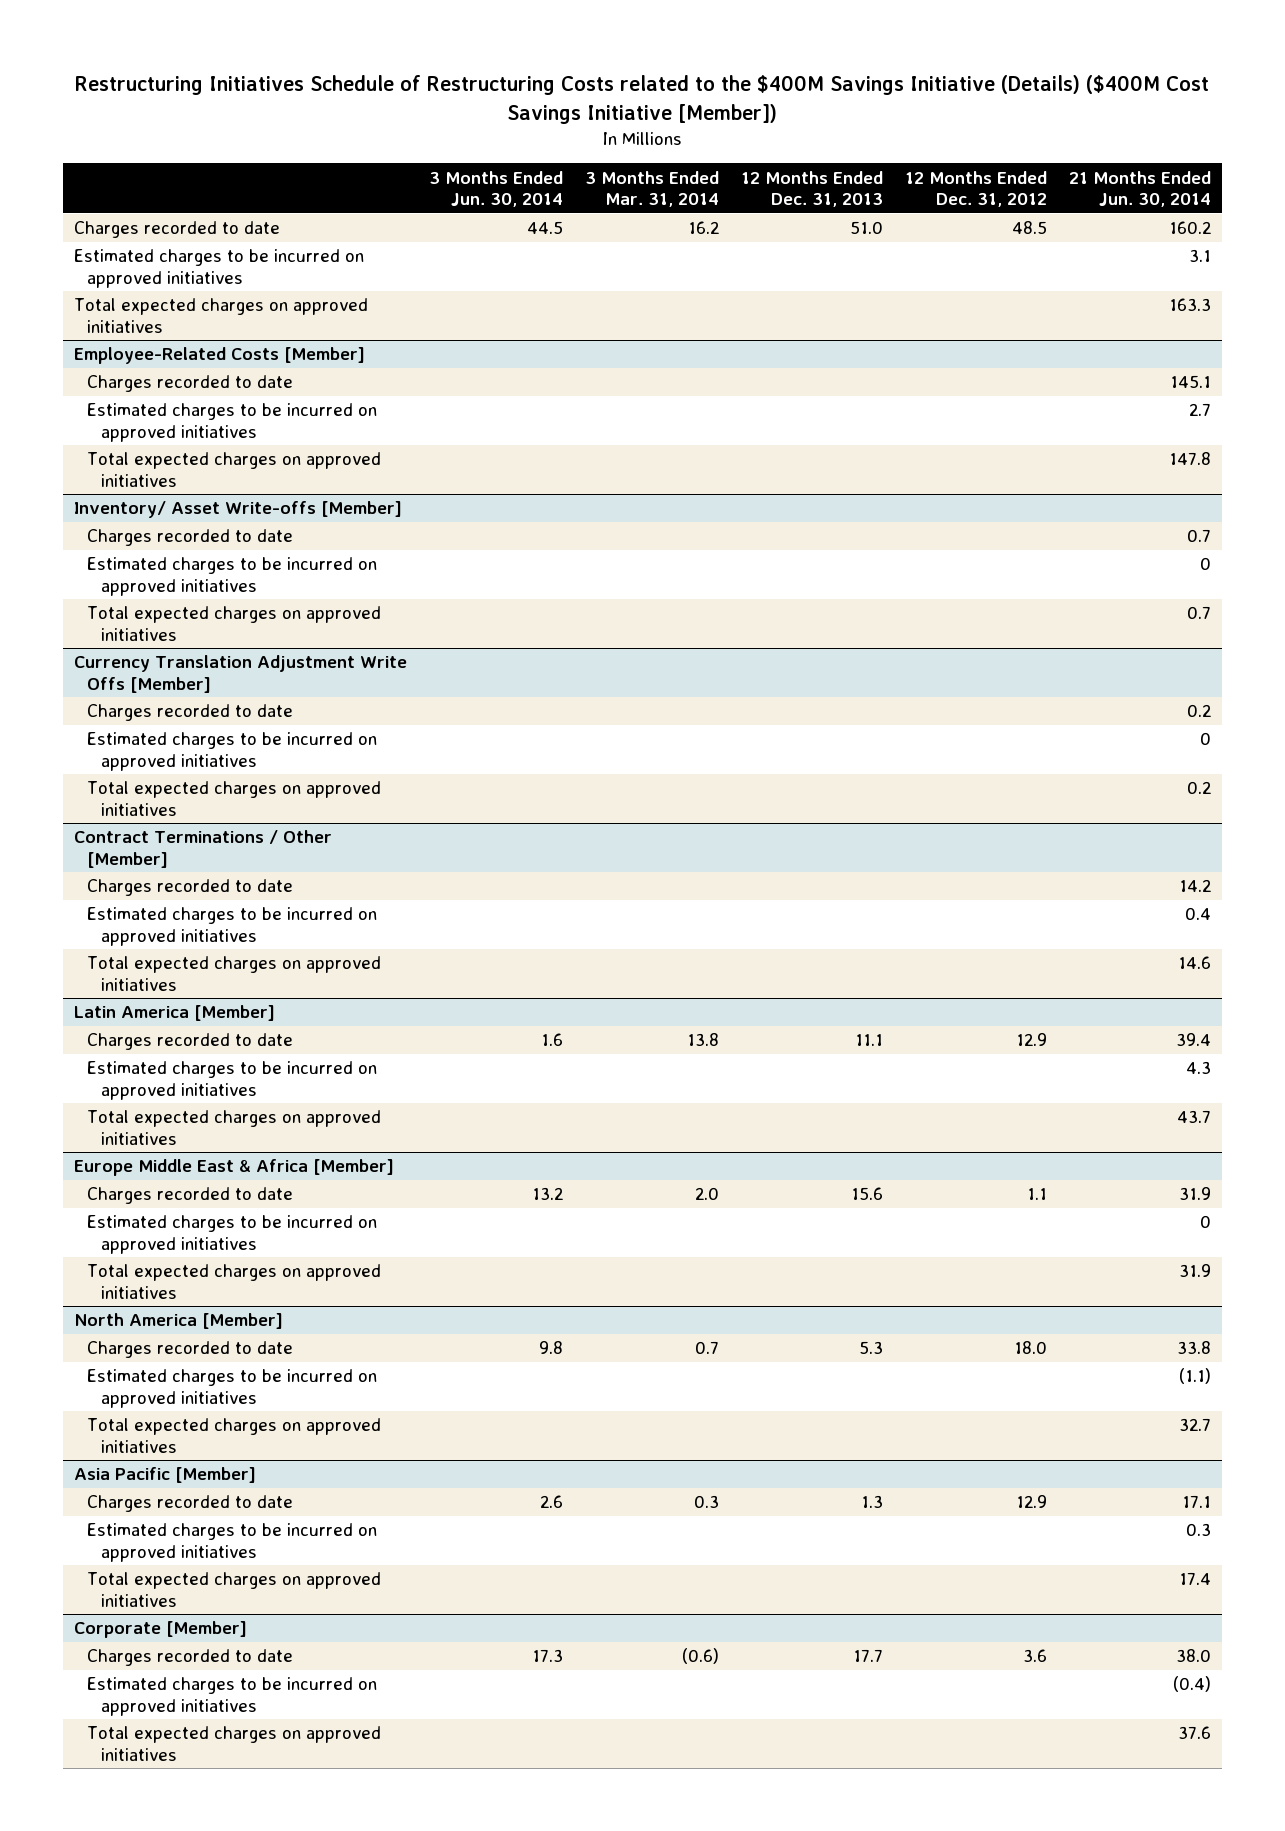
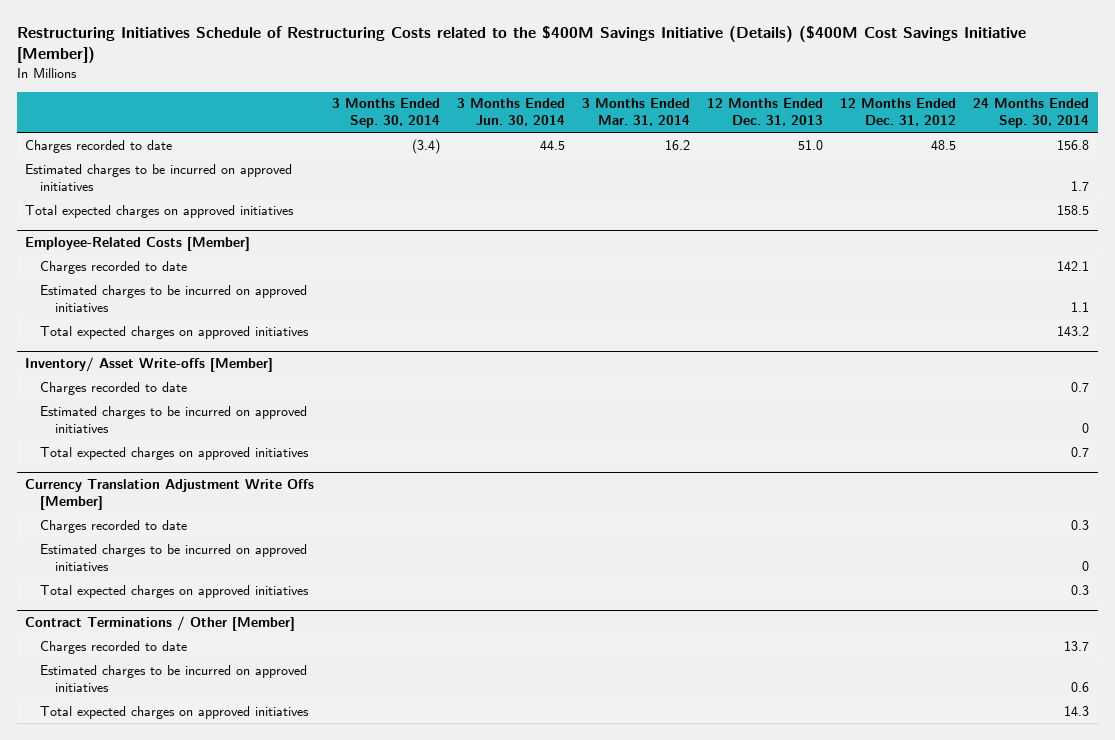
[1069,170,1212,208] 21 Months Ended Jun. 30, 2014 -> none
none -> [331,98,440,129] 3 Months Ended Sep. 30, 2014
none -> [973,98,1090,129] 24 Months Ended Sep. 30, 2014
[73,1005,275,1022] Latin America [Member] -> none
[87,1033,294,1051] Charges recorded to date -> none
[87,1061,378,1100] Estimated charges to be incurred on approved initiatives -> none
[87,1110,382,1145] Total expected charges on approved initiatives -> none
[73,1159,394,1177] Europe Middle East & Africa [Member] -> none
[87,1187,294,1205] Charges recorded to date -> none
[87,1215,378,1254] Estimated charges to be incurred on approved initiatives -> none
[87,1264,382,1299] Total expected charges on approved initiatives -> none
[73,1313,283,1330] North America [Member] -> none
[87,1341,294,1359] Charges recorded to date -> none
[87,1369,378,1408] Estimated charges to be incurred on approved initiatives -> none
[87,1418,382,1453] Total expected charges on approved initiatives -> none
[73,1467,256,1484] Asia Pacific [Member] -> none
[87,1495,294,1513] Charges recorded to date -> none
[87,1523,378,1562] Estimated charges to be incurred on approved initiatives -> none
[87,1572,382,1607] Total expected charges on approved initiatives -> none
[73,1621,247,1639] Corporate [Member] -> none
[87,1649,294,1667] Charges recorded to date -> none
[87,1677,378,1716] Estimated charges to be incurred on approved initiatives -> none
[87,1726,382,1761] Total expected charges on approved initiatives -> none

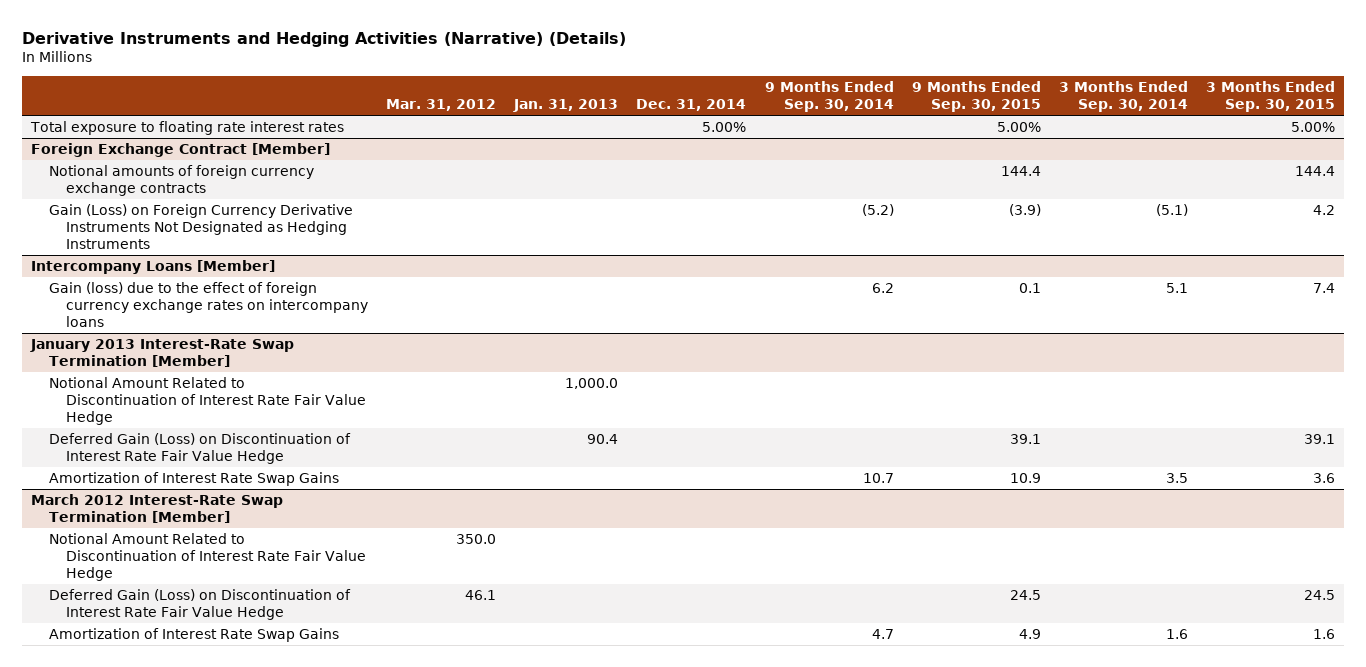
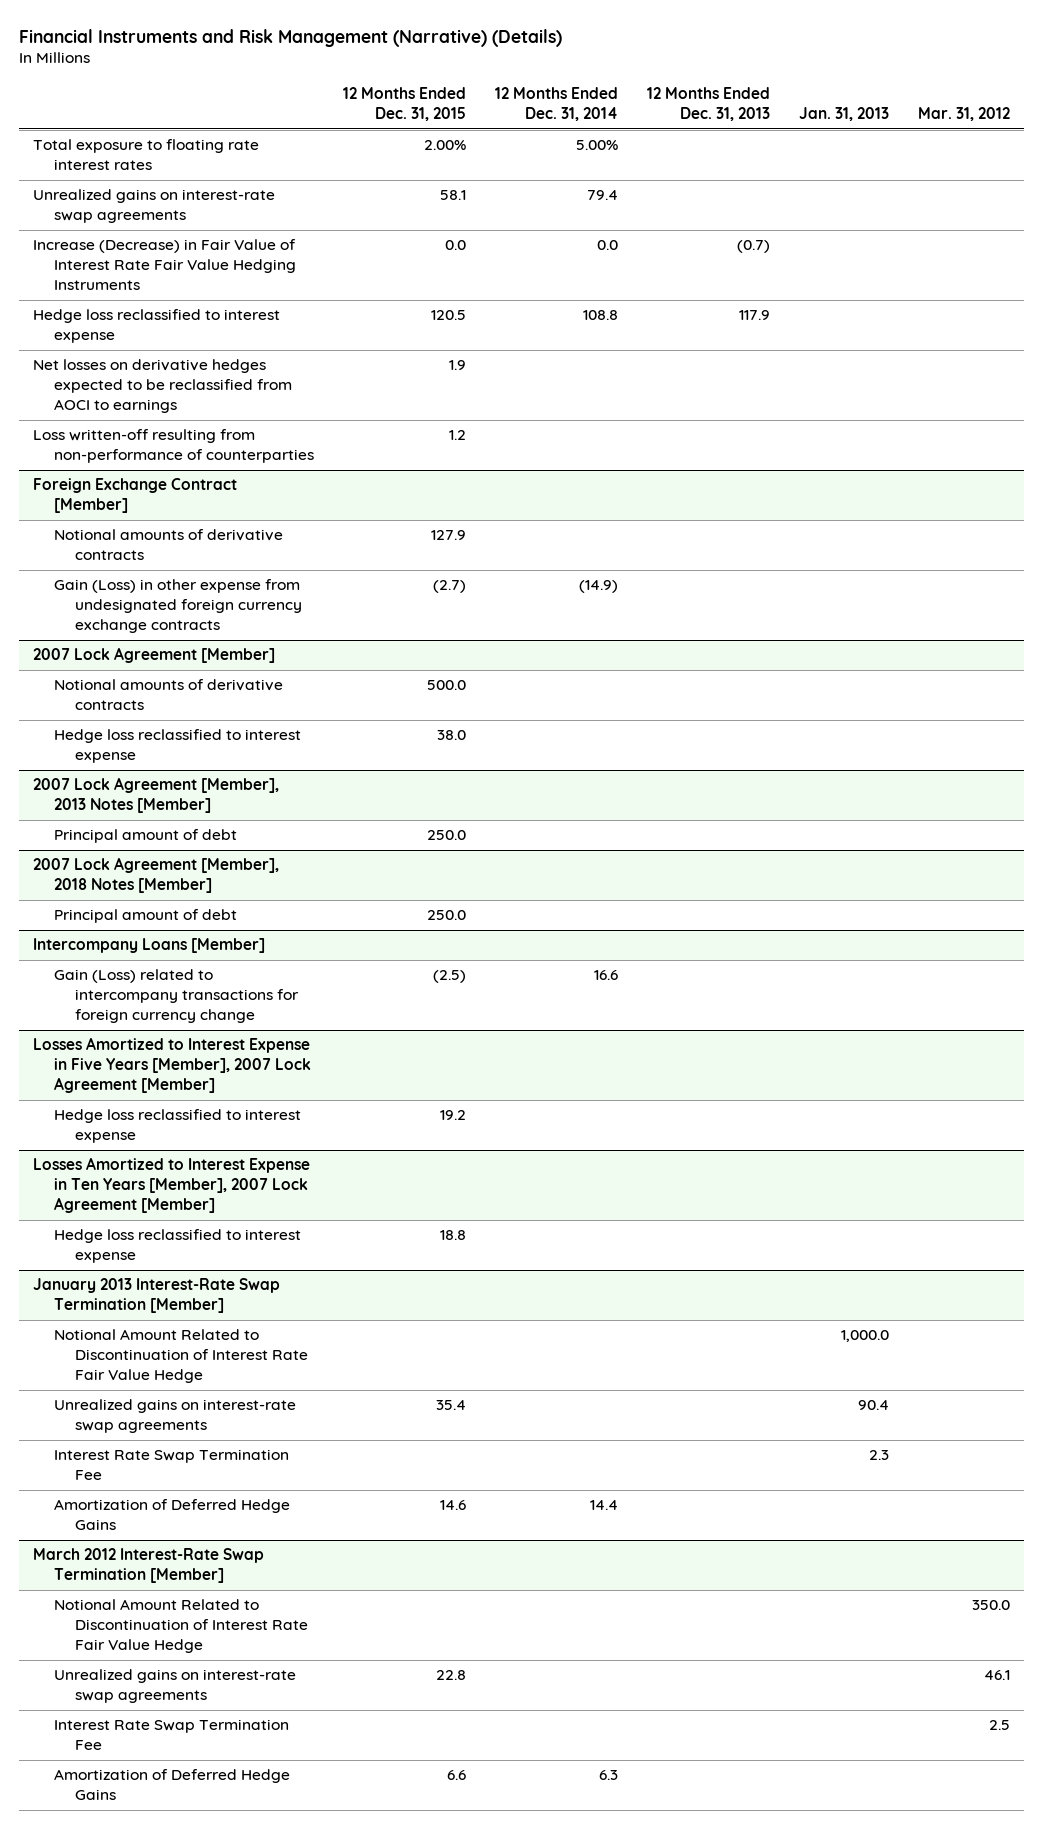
[22,31,627,47] Derivative Instruments and Hedging Activities (Narrative) (Details) -> [18,28,562,47] Financial Instruments and Risk Management (Narrative) (Details)
[636,99,747,112] Dec. 31, 2014 -> none
[764,81,894,113] 9 Months Ended Sep. 30, 2014 -> none
[911,81,1041,113] 9 Months Ended Sep. 30, 2015 -> none
[1058,81,1188,113] 3 Months Ended Sep. 30, 2014 -> none
[1205,81,1335,113] 3 Months Ended Sep. 30, 2015 -> none
none -> [342,87,466,122] 12 Months Ended Dec. 31, 2015
none -> [494,87,618,122] 12 Months Ended Dec. 31, 2014
none -> [646,87,770,122] 12 Months Ended Dec. 31, 2013
none -> [33,189,276,224] Unrealized gains on interest-rate swap agreements
none -> [33,239,297,291] Increase (Decrease) in Fair Value of Interest Rate Fair Value Hedging Instruments
none -> [33,309,281,344] Hedge loss reclassified to interest expense
none -> [33,359,293,414] Net losses on derivative hedges expected to be reclassified from AOCI to earnings
none -> [33,429,315,464] Loss written-off resulting from non-performance of counterparties
[48,165,314,197] Notional amounts of foreign currency exchange contracts -> [54,529,284,561] Notional amounts of derivative contracts
[48,204,353,250] Gain (Loss) on Foreign Currency Derivative Instruments Not Designated as Hedging Instruments -> [54,579,302,634] Gain (Loss) in other expense from undesignated foreign currency exchange contracts
none -> [33,647,276,664] 2007 Lock Agreement [Member]
none -> [54,679,284,711] Notional amounts of derivative contracts
none -> [54,729,302,764] Hedge loss reclassified to interest expense
none -> [33,777,280,814] 2007 Lock Agreement [Member], 2013 Notes [Member]
none -> [54,829,238,844] Principal amount of debt
none -> [33,857,280,894] 2007 Lock Agreement [Member], 2018 Notes [Member]
none -> [54,909,238,924] Principal amount of debt
[48,282,369,328] Gain (loss) due to the effect of foreign currency exchange rates on intercompany loans -> [54,969,299,1024] Gain (Loss) related to intercompany transactions for foreign currency change
none -> [33,1037,312,1094] Losses Amortized to Interest Expense in Five Years [Member], 2007 Lock Agreement [Member]
none -> [54,1109,302,1144] Hedge loss reclassified to interest expense
none -> [33,1157,311,1214] Losses Amortized to Interest Expense in Ten Years [Member], 2007 Lock Agreement [Member]
none -> [54,1229,302,1264] Hedge loss reclassified to interest expense
[48,433,351,465] Deferred Gain (Loss) on Discontinuation of Interest Rate Fair Value Hedge -> [54,1399,297,1434] Unrealized gains on interest-rate swap agreements
none -> [54,1449,290,1481] Interest Rate Swap Termination Fee
[48,472,339,487] Amortization of Interest Rate Swap Gains -> [54,1499,291,1531] Amortization of Deferred Hedge Gains
[48,589,351,621] Deferred Gain (Loss) on Discontinuation of Interest Rate Fair Value Hedge -> [54,1669,297,1704] Unrealized gains on interest-rate swap agreements
none -> [54,1719,290,1751] Interest Rate Swap Termination Fee
[48,628,339,643] Amortization of Interest Rate Swap Gains -> [54,1769,291,1801] Amortization of Deferred Hedge Gains

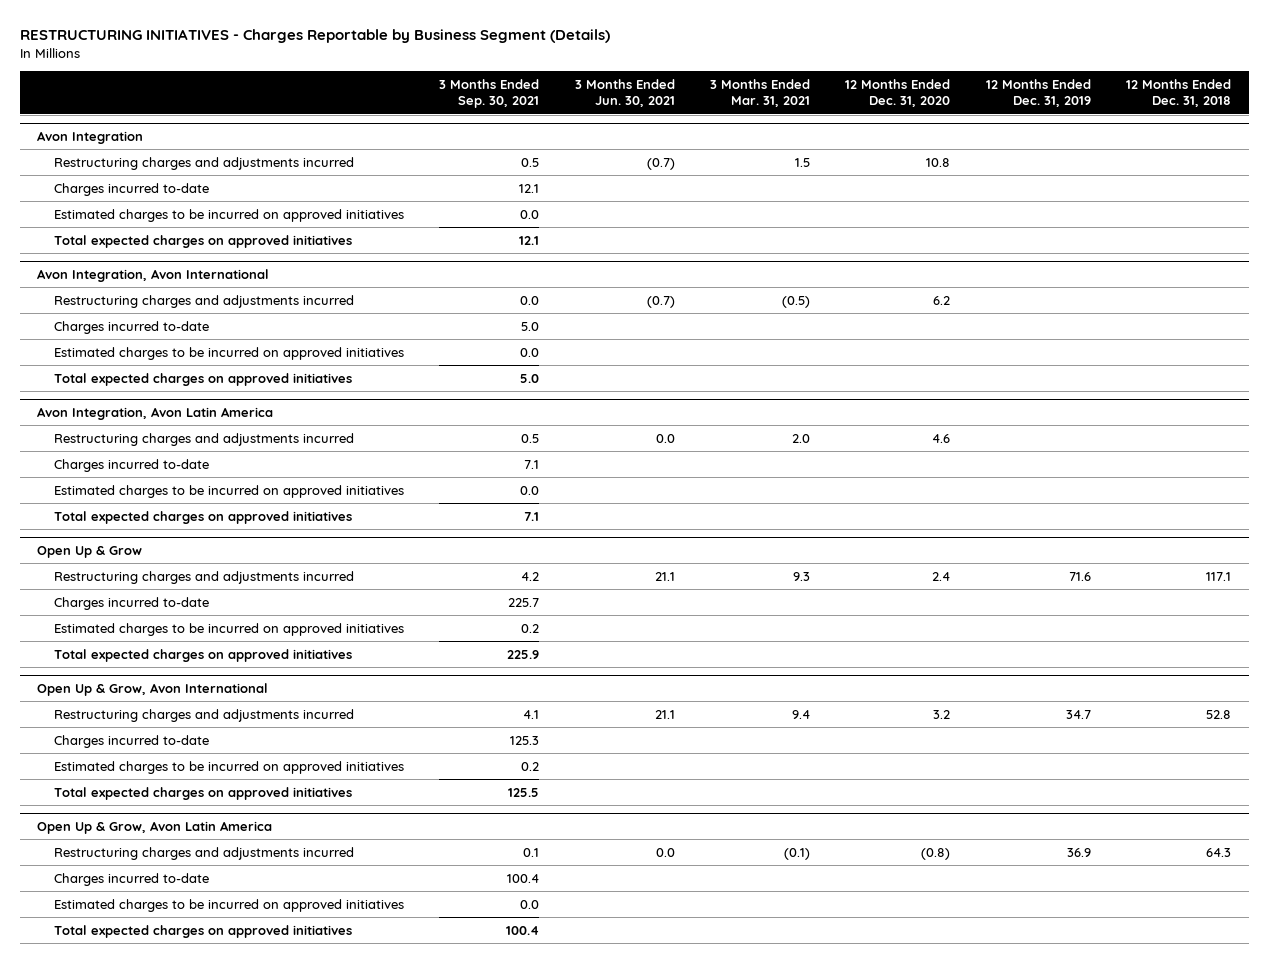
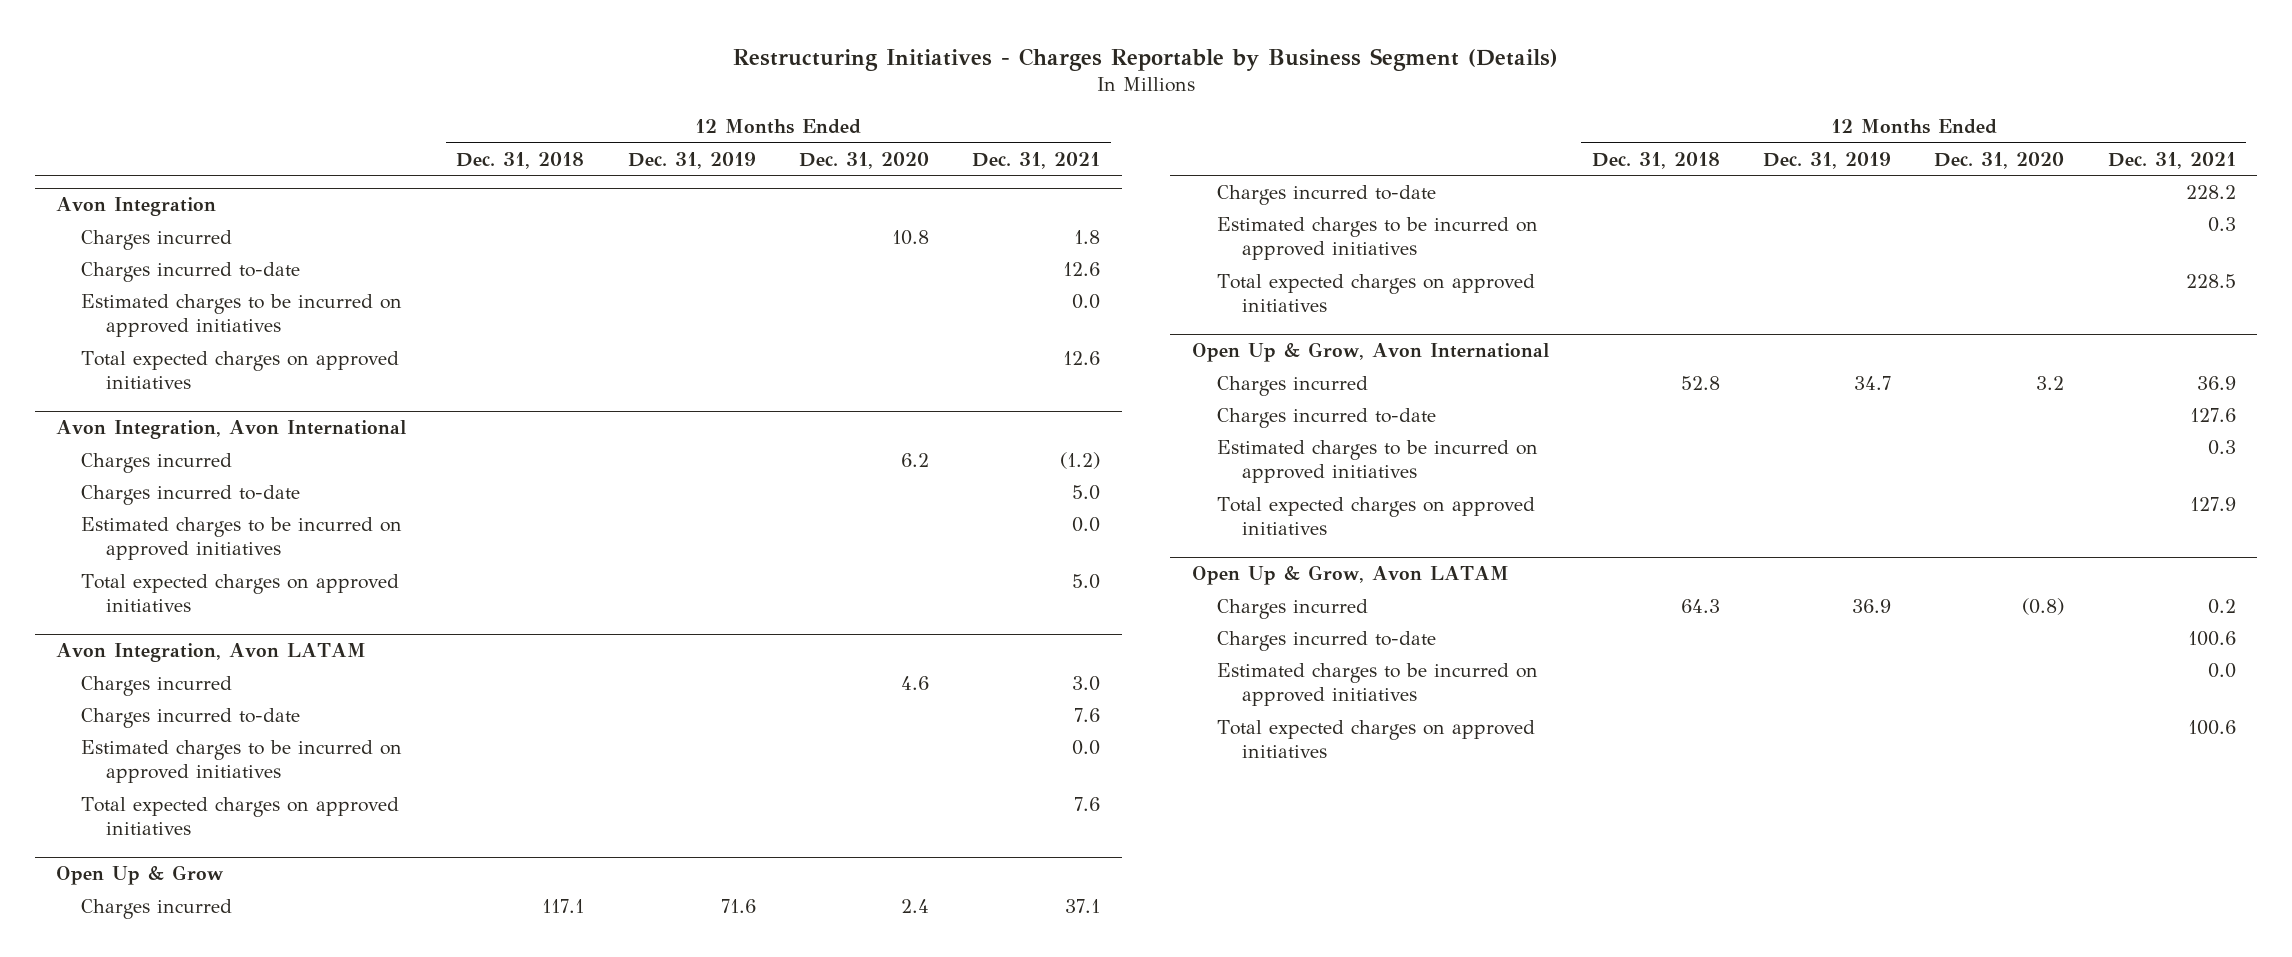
[19,28,610,43] RESTRUCTURING INITIATIVES - Charges Reportable by Business Segment (Details) -> [732,47,1558,71] Restructuring Initiatives - Charges Reportable by Business Segment (Details)
[439,78,540,109] 3 Months Ended Sep. 30, 2021 -> none
[574,78,675,108] 3 Months Ended Jun. 30, 2021 -> none
[709,78,810,108] 3 Months Ended Mar. 31, 2021 -> none
none -> [971,151,1100,169] Dec. 31, 2021
[53,156,354,170] Restructuring charges and adjustments incurred -> [81,229,233,250] Charges incurred
[53,294,354,308] Restructuring charges and adjustments incurred -> [81,452,233,473] Charges incurred
[37,407,274,421] Avon Integration, Avon Latin America -> none
[53,432,354,446] Restructuring charges and adjustments incurred -> none
[53,458,209,472] Charges incurred to-date -> none
[53,484,404,498] Estimated charges to be incurred on approved initiatives -> none
[53,510,352,524] Total expected charges on approved initiatives -> none
none -> [56,643,367,663] Avon Integration, Avon LATAM
none -> [81,675,233,696] Charges incurred
none -> [81,707,301,728] Charges incurred to-date
none -> [81,739,403,784] Estimated charges to be incurred on approved initiatives
none -> [81,796,400,836] Total expected charges on approved initiatives
[53,570,354,584] Restructuring charges and adjustments incurred -> [81,898,233,919] Charges incurred
[53,708,354,722] Restructuring charges and adjustments incurred -> [1216,375,1368,396] Charges incurred
[37,821,273,835] Open Up & Grow, Avon Latin America -> [1191,565,1509,586] Open Up & Grow, Avon LATAM
[53,846,354,860] Restructuring charges and adjustments incurred -> [1216,598,1368,619] Charges incurred

